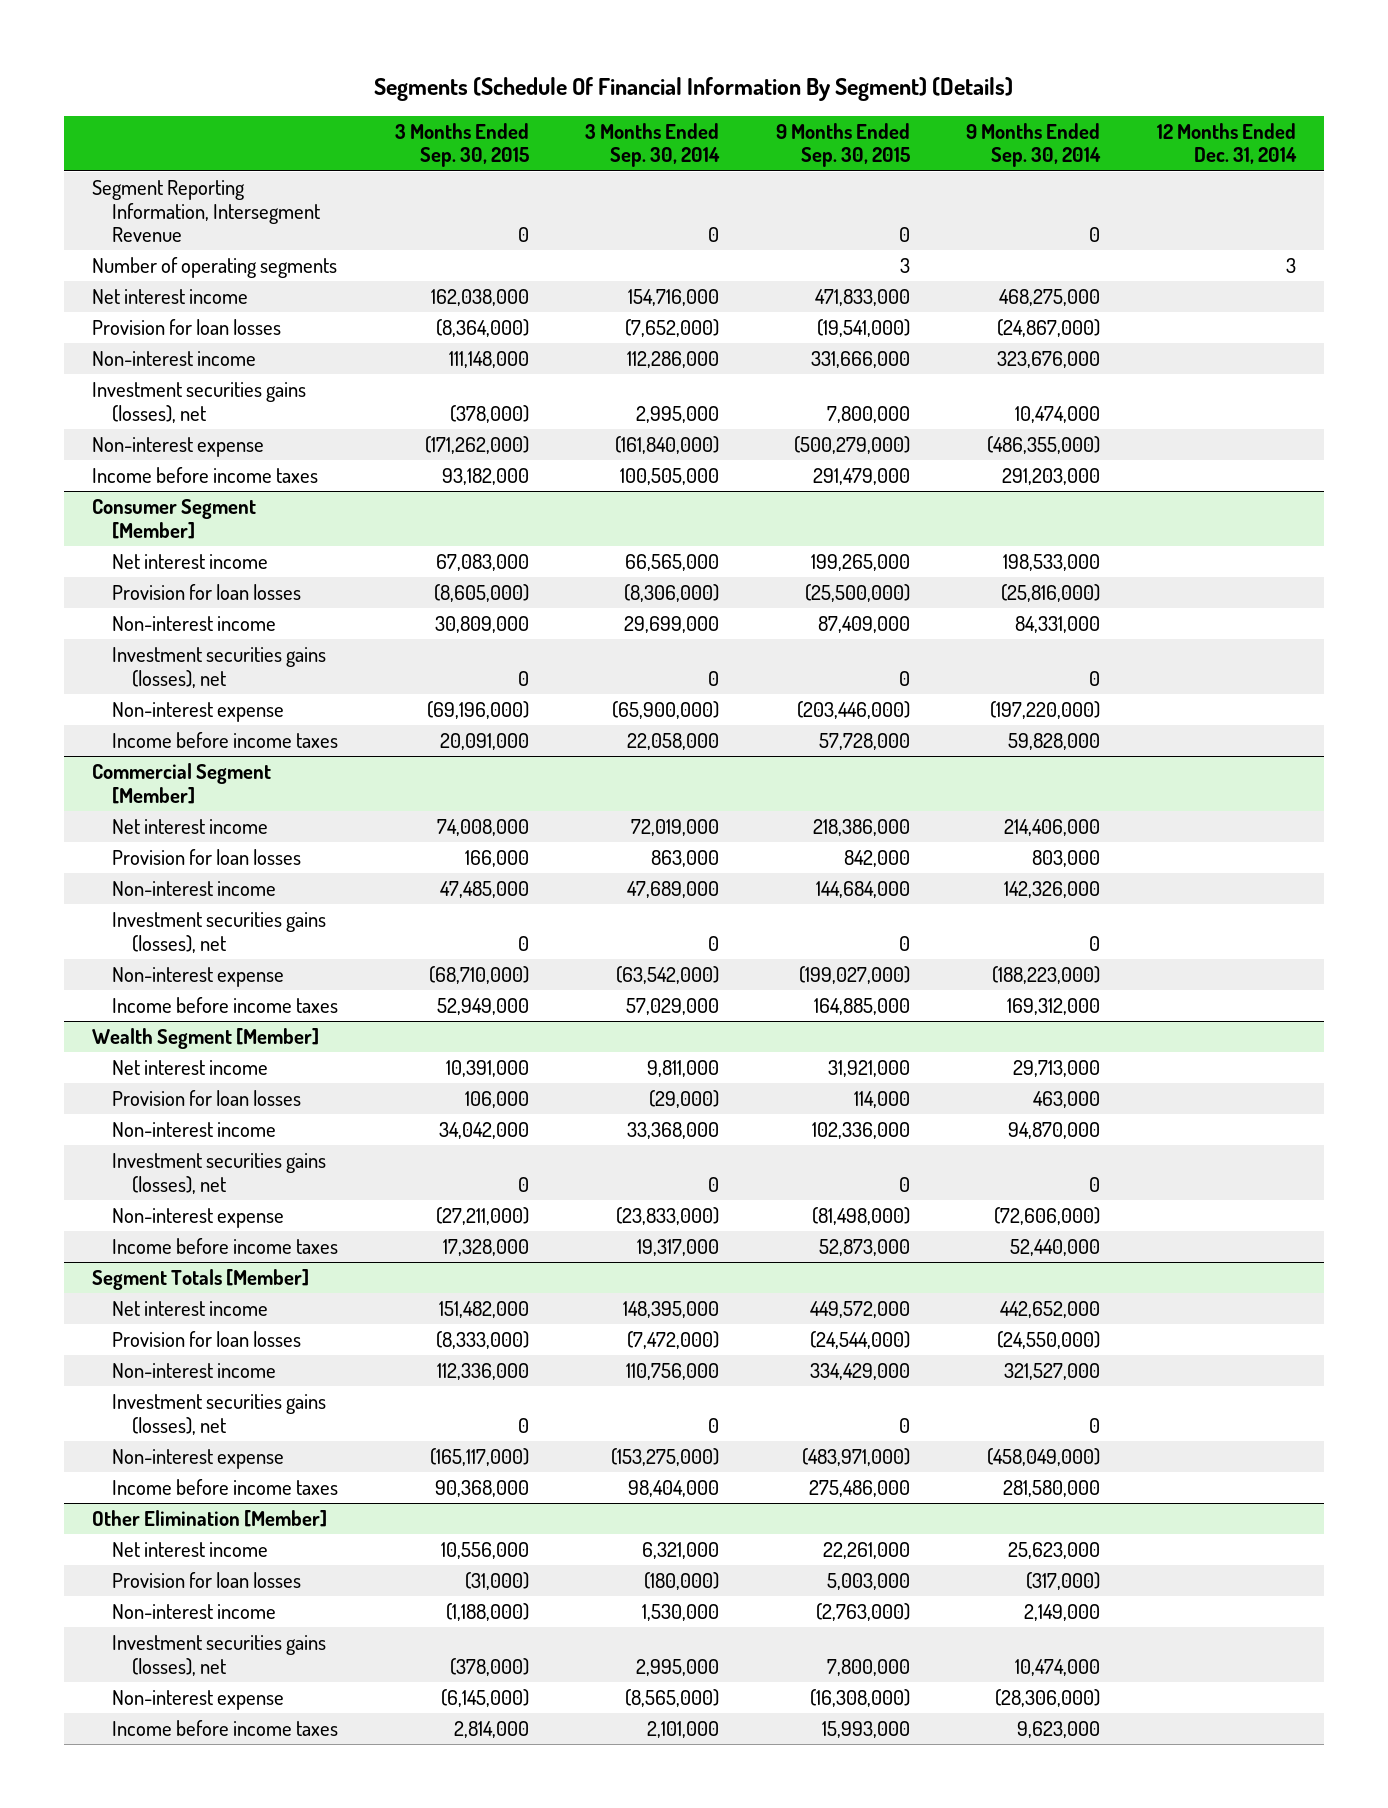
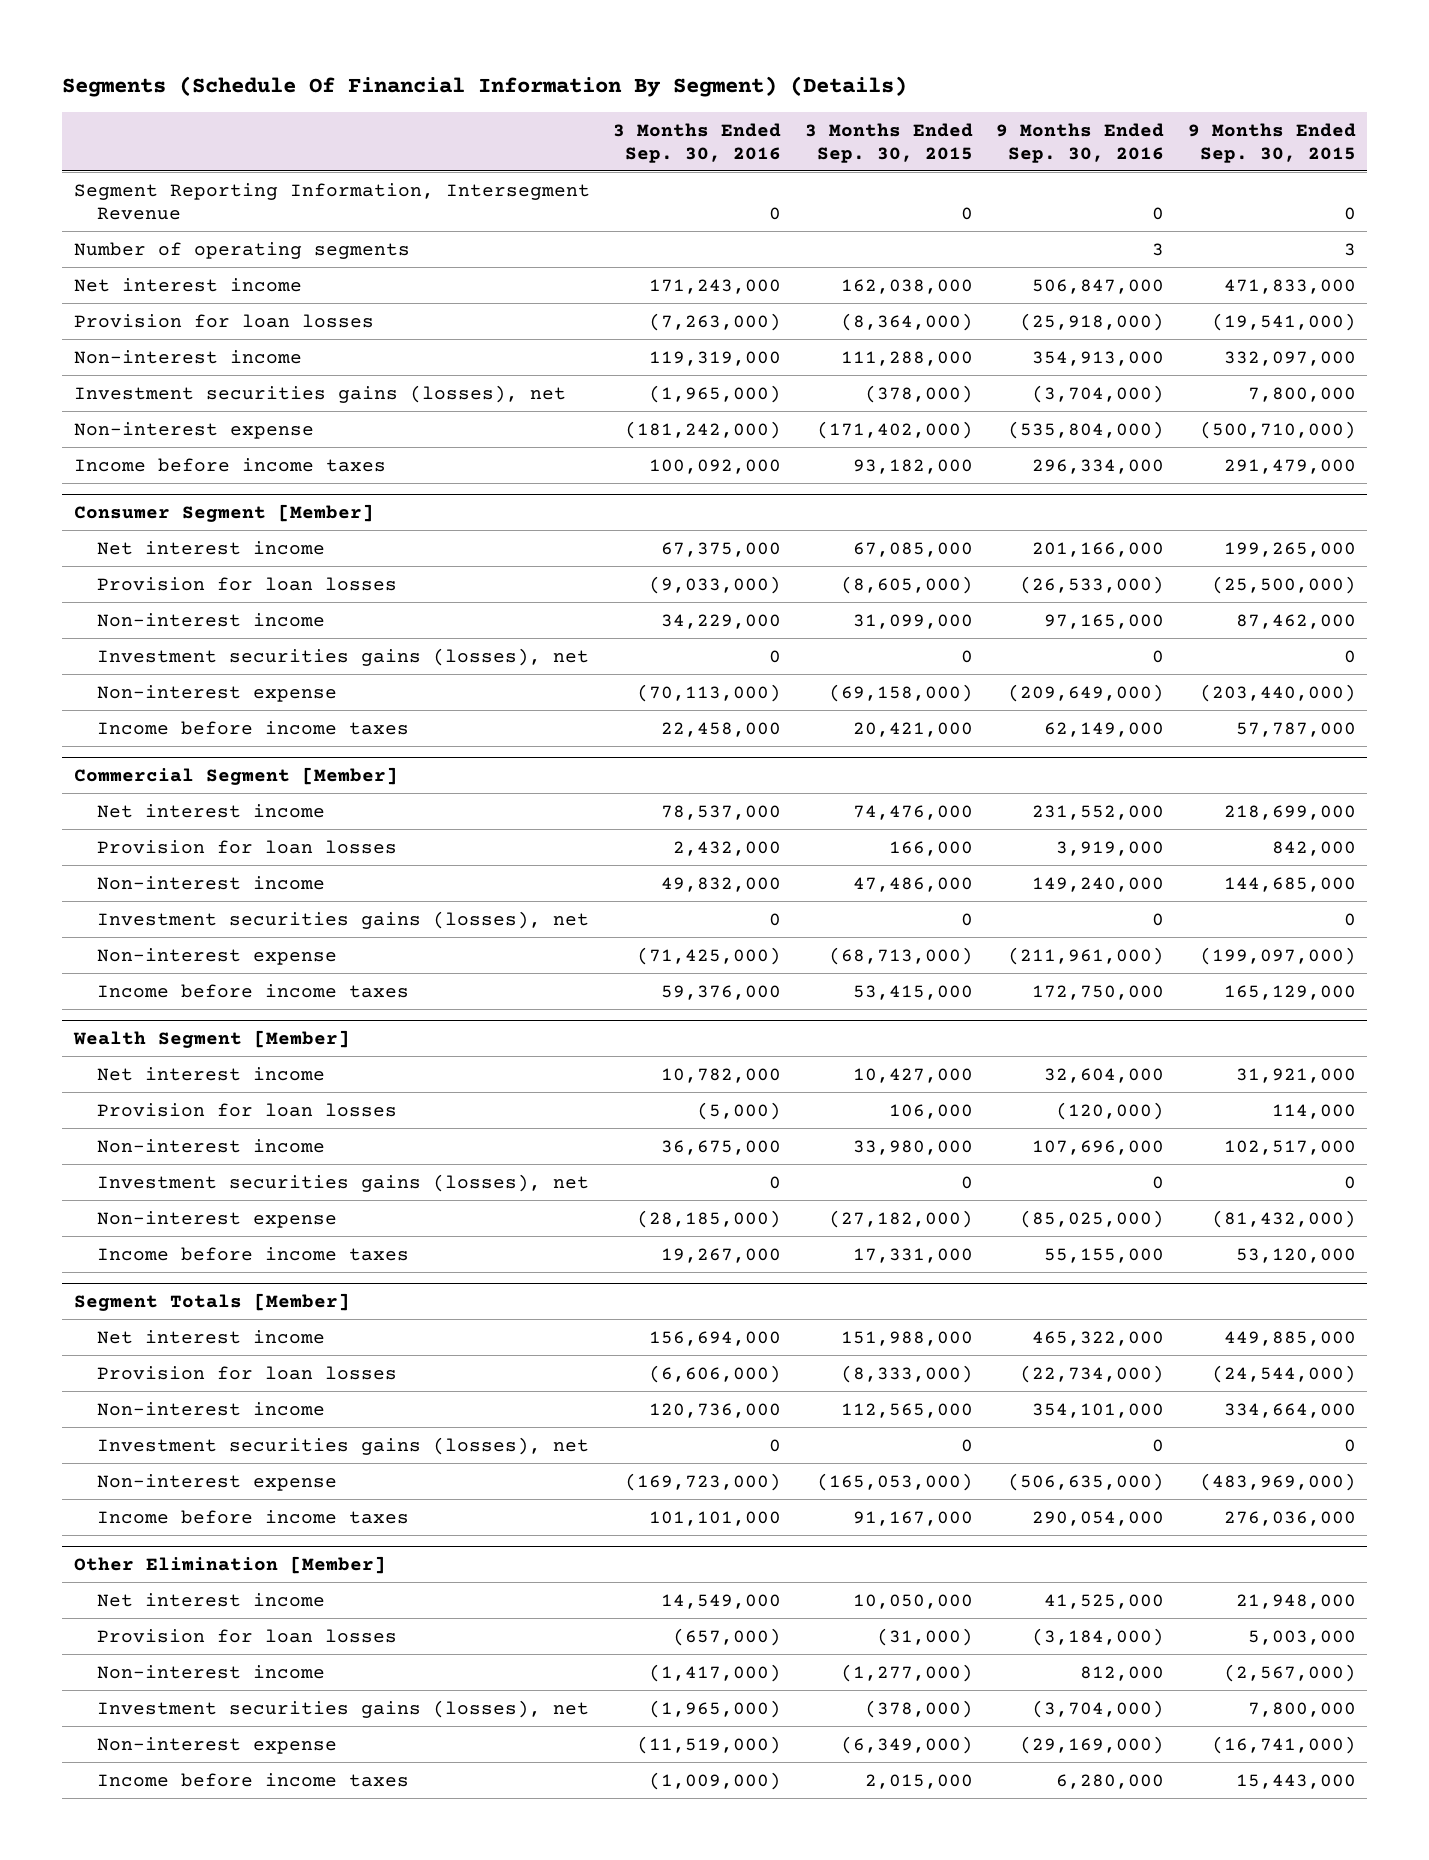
[585,122,721,168] 3 Months Ended Sep. 30, 2014 -> none
[966,122,1102,168] 9 Months Ended Sep. 30, 2014 -> none
[1156,122,1297,165] 12 Months Ended Dec. 31, 2014 -> none
none -> [613,122,782,163] 3 Months Ended Sep. 30, 2016
none -> [996,122,1165,163] 9 Months Ended Sep. 30, 2016
[448,350,529,368] 111,148,000 -> [840,350,973,366] 111,288,000
[810,350,910,368] 331,666,000 -> [1223,350,1356,366] 332,097,000
[424,435,529,454] (171,262,000) -> [816,420,973,439] (171,402,000)
[793,435,910,454] (500,279,000) -> [1199,420,1356,439] (500,710,000)
[435,553,529,571] 67,083,000 -> [852,541,973,557] 67,085,000
[434,615,529,633] 30,809,000 -> [852,613,973,629] 31,099,000
[817,615,910,633] 87,409,000 -> [1235,613,1356,629] 87,462,000
[426,700,529,719] (69,196,000) -> [828,683,973,702] (69,158,000)
[796,700,910,719] (203,446,000) -> [1199,683,1356,702] (203,440,000)
[439,732,529,750] 20,091,000 -> [852,721,973,737] 20,421,000
[818,732,910,750] 57,728,000 -> [1235,721,1356,737] 57,787,000
[436,818,529,836] 74,008,000 -> [852,804,973,820] 74,476,000
[812,818,910,836] 218,386,000 -> [1223,804,1356,820] 218,699,000
[439,880,529,898] 47,485,000 -> [852,876,973,892] 47,486,000
[815,880,910,898] 144,684,000 -> [1223,876,1356,892] 144,685,000
[428,965,529,984] (68,710,000) -> [828,946,973,965] (68,713,000)
[798,965,910,984] (199,027,000) -> [1199,946,1356,965] (199,097,000)
[436,997,529,1015] 52,949,000 -> [852,984,973,1000] 53,415,000
[813,997,910,1015] 164,885,000 -> [1223,984,1356,1000] 165,129,000
[445,1059,529,1077] 10,391,000 -> [852,1067,973,1083] 10,427,000
[438,1121,529,1139] 34,042,000 -> [852,1139,973,1155] 33,980,000
[811,1121,910,1139] 102,336,000 -> [1223,1139,1356,1155] 102,517,000
[435,1206,529,1225] (27,211,000) -> [828,1209,973,1228] (27,182,000)
[811,1206,910,1225] (81,498,000) -> [1211,1209,1356,1228] (81,432,000)
[442,1238,529,1256] 17,328,000 -> [852,1247,973,1263] 17,331,000
[818,1238,910,1256] 52,873,000 -> [1235,1247,1356,1263] 53,120,000
[438,1300,529,1318] 151,482,000 -> [840,1330,973,1346] 151,988,000
[809,1300,910,1318] 449,572,000 -> [1223,1330,1356,1346] 449,885,000
[436,1362,529,1380] 112,336,000 -> [840,1402,973,1418] 112,565,000
[809,1362,910,1380] 334,429,000 -> [1223,1402,1356,1418] 334,664,000
[429,1447,529,1466] (165,117,000) -> [816,1472,973,1491] (165,053,000)
[801,1447,910,1466] (483,971,000) -> [1199,1472,1356,1491] (483,969,000)
[434,1479,529,1497] 90,368,000 -> [852,1510,973,1526] 91,167,000
[808,1479,910,1497] 275,486,000 -> [1223,1510,1356,1526] 276,036,000
[440,1541,529,1559] 10,556,000 -> [852,1593,973,1609] 10,050,000
[822,1541,910,1559] 22,261,000 -> [1235,1593,1356,1609] 21,948,000
[445,1602,529,1621] (1,188,000) -> [840,1663,973,1682] (1,277,000)
[815,1602,910,1621] (2,763,000) -> [1223,1663,1356,1682] (2,567,000)
[440,1688,529,1707] (6,145,000) -> [840,1735,973,1754] (6,349,000)
[809,1688,910,1707] (16,308,000) -> [1211,1735,1356,1754] (16,741,000)
[453,1720,529,1738] 2,814,000 -> [864,1773,973,1789] 2,015,000
[821,1720,910,1738] 15,993,000 -> [1235,1773,1356,1789] 15,443,000

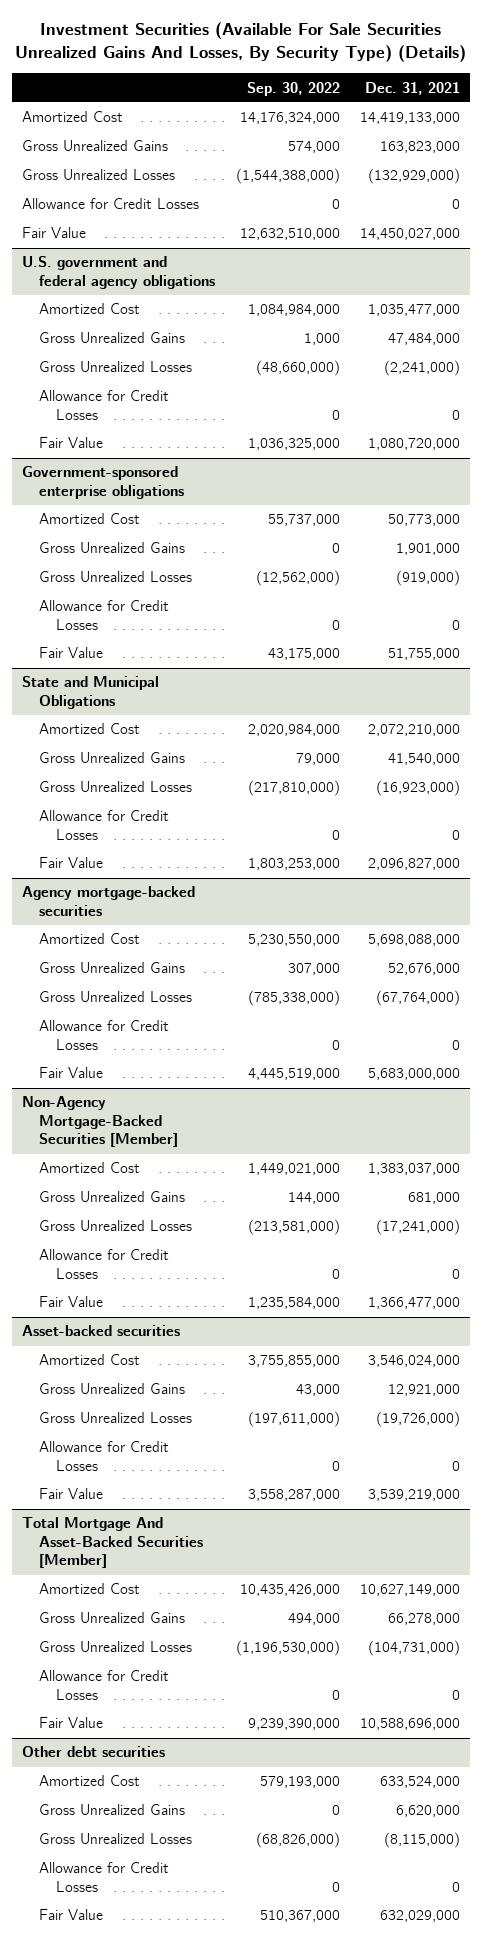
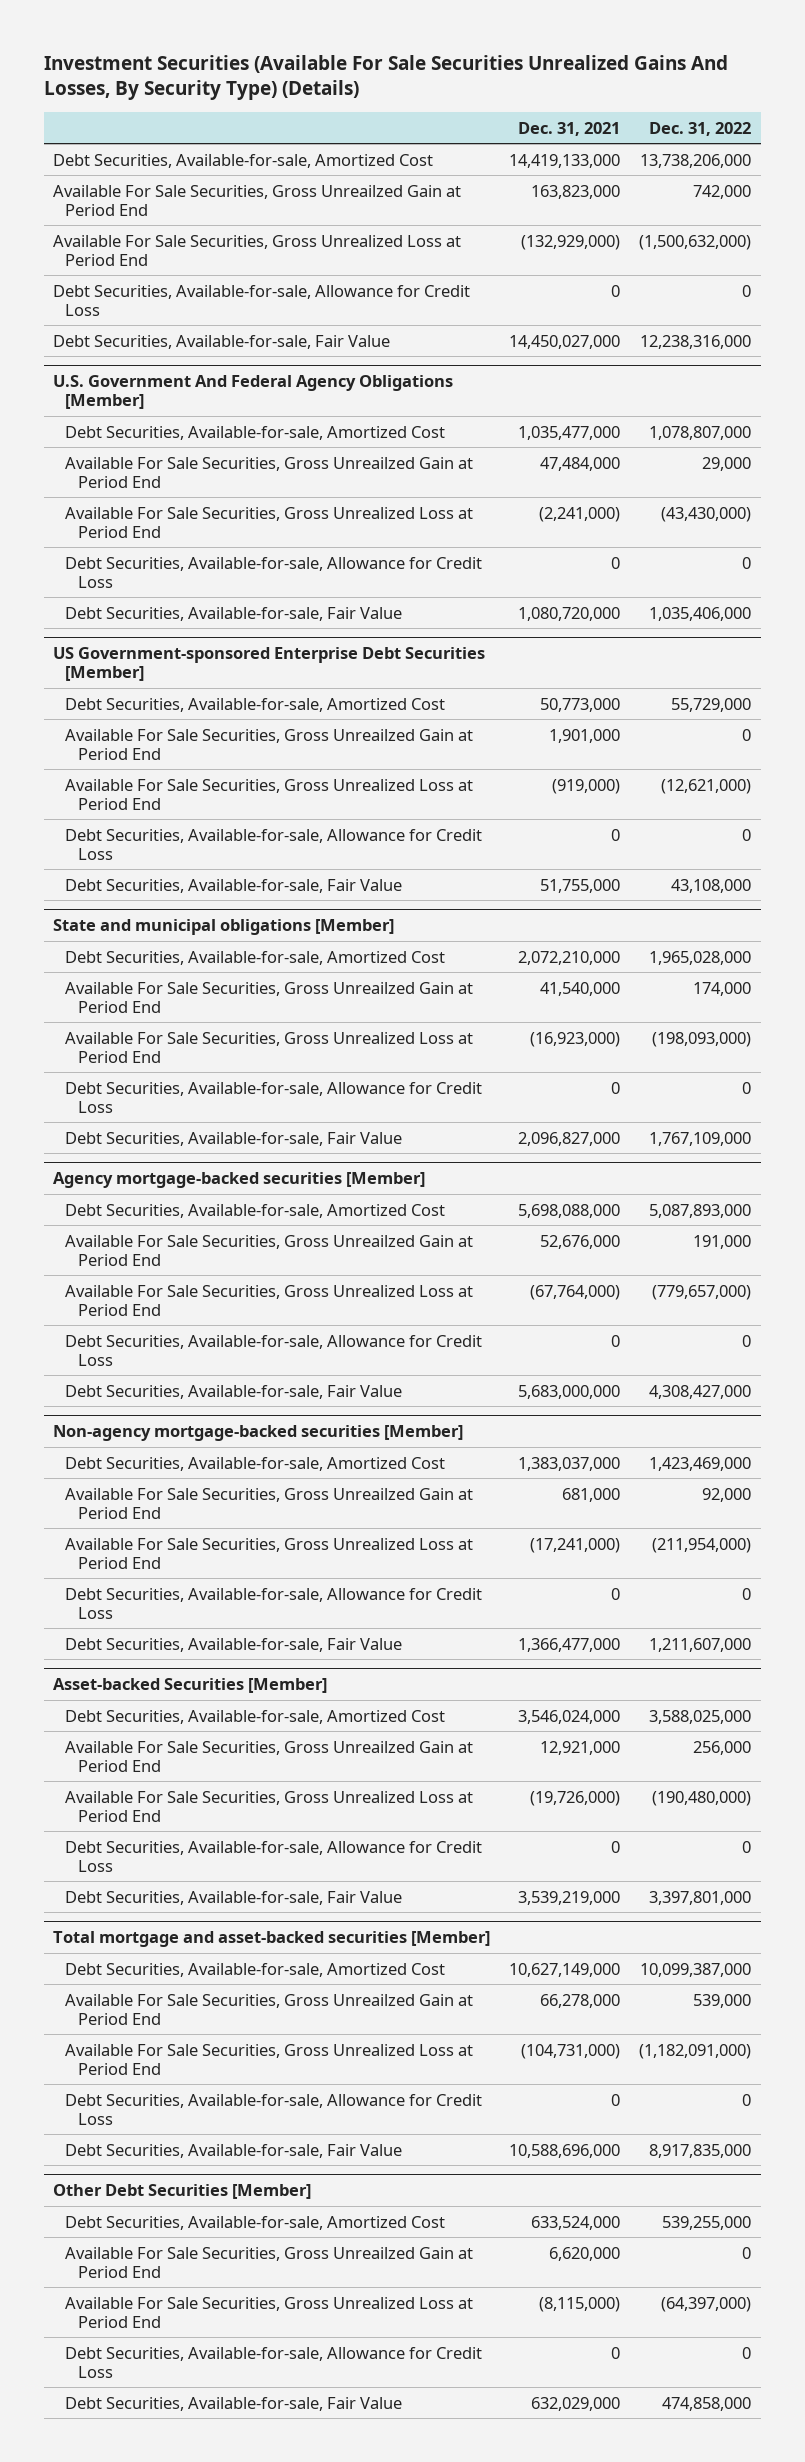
[246,81,340,96] Sep. 30, 2022 -> none
none -> [649,121,752,136] Dec. 31, 2022
[22,111,124,123] Amortized Cost -> [53,153,434,168] Debt Securities, Available-for-sale, Amortized Cost
[22,140,169,152] Gross Unrealized Gains -> [53,184,462,216] Available For Sale Securities, Gross Unreailzed Gain at Period End
[22,169,176,181] Gross Unrealized Losses -> [53,234,462,266] Available For Sale Securities, Gross Unrealized Loss at Period End
[22,198,200,210] Allowance for Credit Losses -> [53,284,471,316] Debt Securities, Available-for-sale, Allowance for Credit Loss
[22,227,87,239] Fair Value -> [53,334,391,349] Debt Securities, Available-for-sale, Fair Value
[22,256,216,289] U.S. government and federal agency obligations -> [53,375,454,410] U.S. Government And Federal Agency Obligations [Member]
[39,303,141,315] Amortized Cost -> [65,425,446,440] Debt Securities, Available-for-sale, Amortized Cost
[39,332,186,344] Gross Unrealized Gains -> [65,456,474,488] Available For Sale Securities, Gross Unreailzed Gain at Period End
[39,361,193,373] Gross Unrealized Losses -> [65,506,474,538] Available For Sale Securities, Gross Unrealized Loss at Period End
[39,390,170,420] Allowance for Credit Losses -> [65,556,483,588] Debt Securities, Available-for-sale, Allowance for Credit Loss
[39,437,104,449] Fair Value -> [65,606,403,621] Debt Securities, Available-for-sale, Fair Value
[22,466,185,499] Government-sponsored enterprise obligations -> [53,647,486,682] US Government-sponsored Enterprise Debt Securities [Member]
[39,513,141,525] Amortized Cost -> [65,697,446,712] Debt Securities, Available-for-sale, Amortized Cost
[39,542,186,554] Gross Unrealized Gains -> [65,728,474,760] Available For Sale Securities, Gross Unreailzed Gain at Period End
[39,571,193,583] Gross Unrealized Losses -> [65,778,474,810] Available For Sale Securities, Gross Unrealized Loss at Period End
[39,600,170,630] Allowance for Credit Losses -> [65,828,483,860] Debt Securities, Available-for-sale, Allowance for Credit Loss
[39,647,104,659] Fair Value -> [65,878,403,893] Debt Securities, Available-for-sale, Fair Value
[22,676,160,709] State and Municipal Obligations -> [53,919,395,936] State and municipal obligations [Member]
[39,723,141,735] Amortized Cost -> [65,950,446,965] Debt Securities, Available-for-sale, Amortized Cost
[39,752,186,764] Gross Unrealized Gains -> [65,981,474,1013] Available For Sale Securities, Gross Unreailzed Gain at Period End
[39,781,193,793] Gross Unrealized Losses -> [65,1031,474,1063] Available For Sale Securities, Gross Unrealized Loss at Period End
[39,810,170,840] Allowance for Credit Losses -> [65,1081,483,1113] Debt Securities, Available-for-sale, Allowance for Credit Loss
[39,857,104,869] Fair Value -> [65,1131,403,1146] Debt Securities, Available-for-sale, Fair Value
[22,886,196,916] Agency mortgage-backed securities -> [53,1172,426,1189] Agency mortgage-backed securities [Member]
[39,933,141,945] Amortized Cost -> [65,1203,446,1218] Debt Securities, Available-for-sale, Amortized Cost
[39,962,186,974] Gross Unrealized Gains -> [65,1234,474,1266] Available For Sale Securities, Gross Unreailzed Gain at Period End
[39,991,193,1003] Gross Unrealized Losses -> [65,1284,474,1316] Available For Sale Securities, Gross Unrealized Loss at Period End
[39,1020,170,1050] Allowance for Credit Losses -> [65,1334,483,1366] Debt Securities, Available-for-sale, Allowance for Credit Loss
[39,1067,104,1079] Fair Value -> [65,1384,403,1399] Debt Securities, Available-for-sale, Fair Value
[22,1096,179,1148] Non-Agency Mortgage-Backed Securities [Member] -> [53,1425,464,1442] Non-agency mortgage-backed securities [Member]
[39,1162,141,1174] Amortized Cost -> [65,1456,446,1471] Debt Securities, Available-for-sale, Amortized Cost
[39,1191,186,1203] Gross Unrealized Gains -> [65,1487,474,1519] Available For Sale Securities, Gross Unreailzed Gain at Period End
[39,1220,193,1232] Gross Unrealized Losses -> [65,1537,474,1569] Available For Sale Securities, Gross Unrealized Loss at Period End
[39,1249,170,1279] Allowance for Credit Losses -> [65,1587,483,1619] Debt Securities, Available-for-sale, Allowance for Credit Loss
[39,1296,104,1308] Fair Value -> [65,1637,403,1652] Debt Securities, Available-for-sale, Fair Value
[22,1325,181,1337] Asset-backed securities -> [53,1678,328,1694] Asset-backed Securities [Member]
[39,1354,141,1366] Amortized Cost -> [65,1709,446,1724] Debt Securities, Available-for-sale, Amortized Cost
[39,1383,186,1395] Gross Unrealized Gains -> [65,1740,474,1772] Available For Sale Securities, Gross Unreailzed Gain at Period End
[39,1412,193,1424] Gross Unrealized Losses -> [65,1790,474,1822] Available For Sale Securities, Gross Unrealized Loss at Period End
[39,1441,170,1471] Allowance for Credit Losses -> [65,1840,483,1872] Debt Securities, Available-for-sale, Allowance for Credit Loss
[39,1488,104,1500] Fair Value -> [65,1890,403,1905] Debt Securities, Available-for-sale, Fair Value
[22,1517,204,1569] Total Mortgage And Asset-Backed Securities [Member] -> [53,1931,491,1948] Total mortgage and asset-backed securities [Member]
[39,1583,141,1595] Amortized Cost -> [65,1962,446,1977] Debt Securities, Available-for-sale, Amortized Cost
[39,1612,186,1624] Gross Unrealized Gains -> [65,1993,474,2025] Available For Sale Securities, Gross Unreailzed Gain at Period End
[39,1641,193,1653] Gross Unrealized Losses -> [65,2043,474,2075] Available For Sale Securities, Gross Unrealized Loss at Period End
[39,1670,170,1700] Allowance for Credit Losses -> [65,2093,483,2125] Debt Securities, Available-for-sale, Allowance for Credit Loss
[39,1717,104,1729] Fair Value -> [65,2143,403,2158] Debt Securities, Available-for-sale, Fair Value
[22,1746,166,1758] Other debt securities -> [53,2184,312,2200] Other Debt Securities [Member]
[39,1775,141,1787] Amortized Cost -> [65,2215,446,2230] Debt Securities, Available-for-sale, Amortized Cost
[39,1804,186,1816] Gross Unrealized Gains -> [65,2246,474,2278] Available For Sale Securities, Gross Unreailzed Gain at Period End
[39,1833,193,1845] Gross Unrealized Losses -> [65,2296,474,2328] Available For Sale Securities, Gross Unrealized Loss at Period End
[39,1862,170,1892] Allowance for Credit Losses -> [65,2346,483,2378] Debt Securities, Available-for-sale, Allowance for Credit Loss
[39,1909,104,1921] Fair Value -> [65,2396,403,2411] Debt Securities, Available-for-sale, Fair Value

